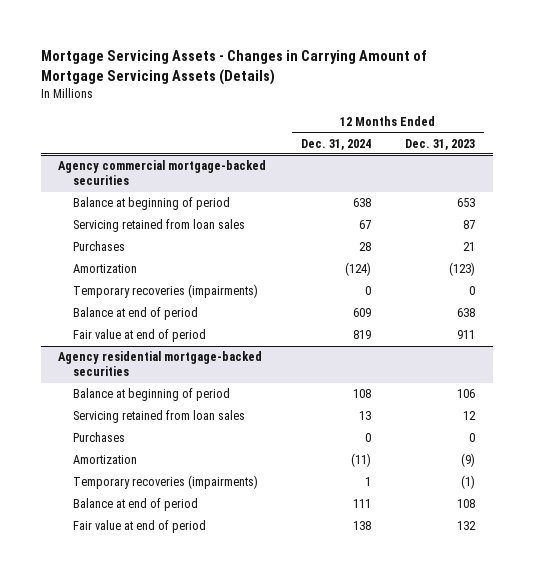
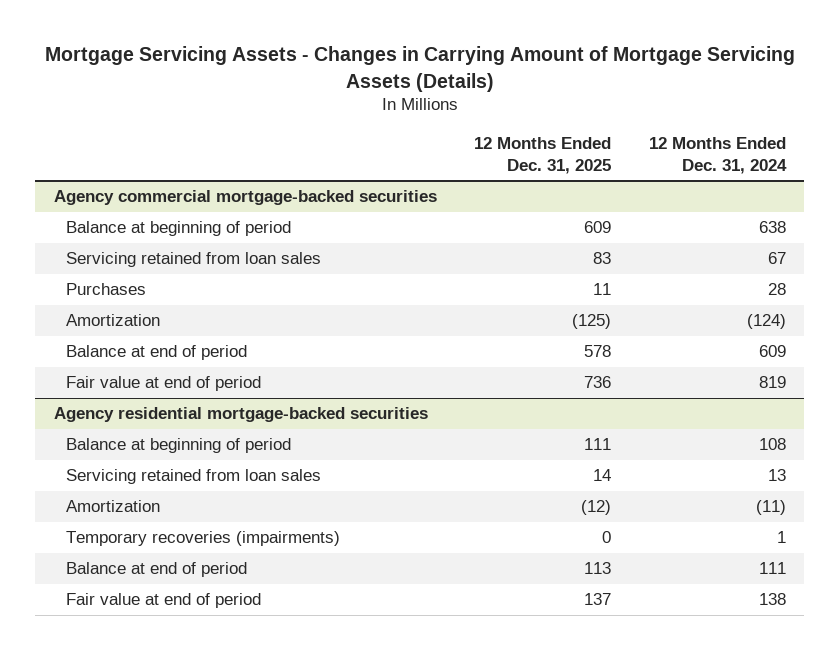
[405,138,476,150] Dec. 31, 2023 -> none
none -> [474,136,612,174] 12 Months Ended Dec. 31, 2025
[72,284,258,299] Temporary recoveries (impairments) -> none
[72,432,125,443] Purchases -> none

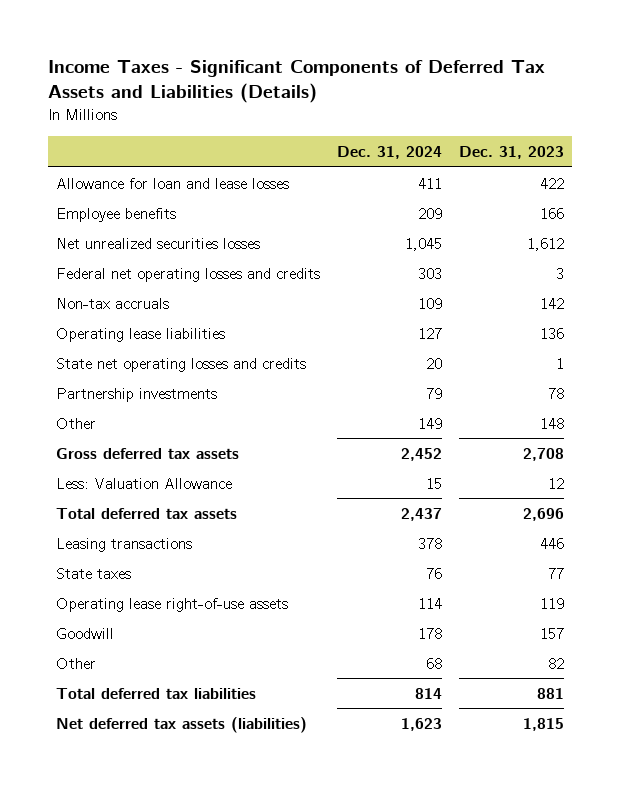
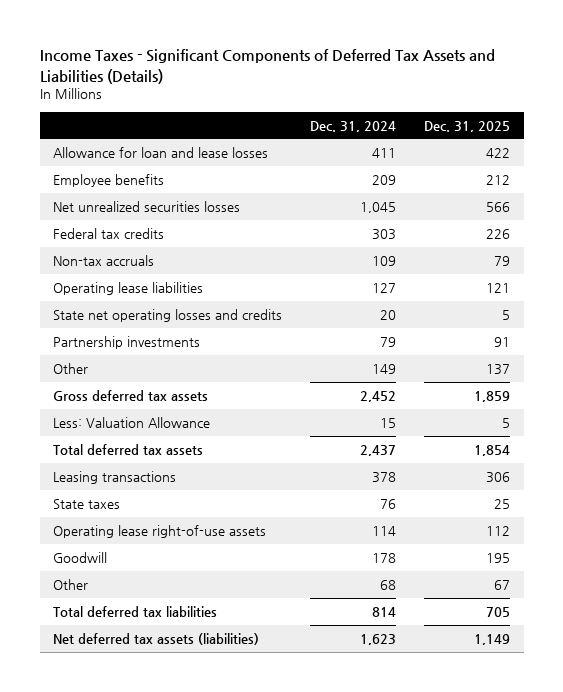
[458,146,564,160] Dec. 31, 2023 -> none
none -> [423,120,510,132] Dec. 31, 2025
[56,267,321,282] Federal net operating losses and credits -> [53,227,165,239] Federal tax credits

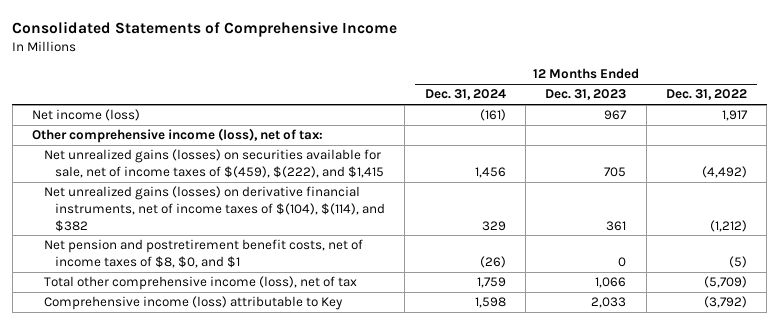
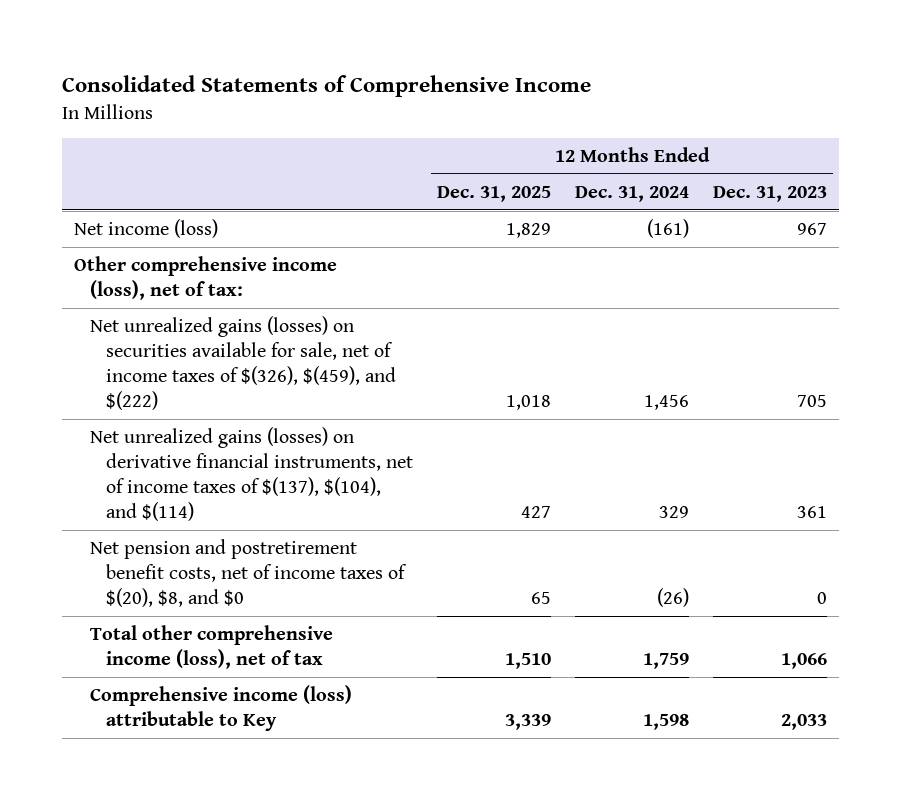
[666,89,748,101] Dec. 31, 2022 -> none
none -> [437,185,552,202] Dec. 31, 2025
[43,149,385,178] Net unrealized gains (losses) on securities available for sale, net of income taxes of $(459), $(222), and $1,415 -> [90,315,397,411] Net unrealized gains (losses) on securities available for sale, net of income taxes of $(326), $(459), and $(222)
[43,186,386,232] Net unrealized gains (losses) on derivative financial instruments, net of income taxes of $(104), $(114), and $382 -> [90,426,414,522] Net unrealized gains (losses) on derivative financial instruments, net of income taxes of $(137), $(104), and $(114)
[43,239,363,268] Net pension and postretirement benefit costs, net of income taxes of $8, $0, and $1 -> [90,538,408,608] Net pension and postretirement benefit costs, net of income taxes of $(20), $8, and $0

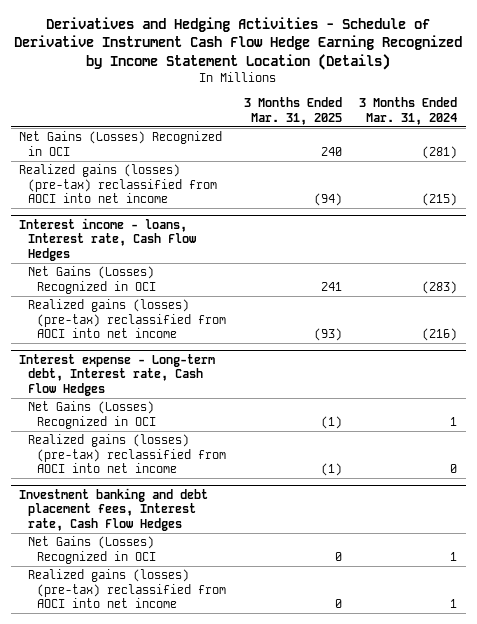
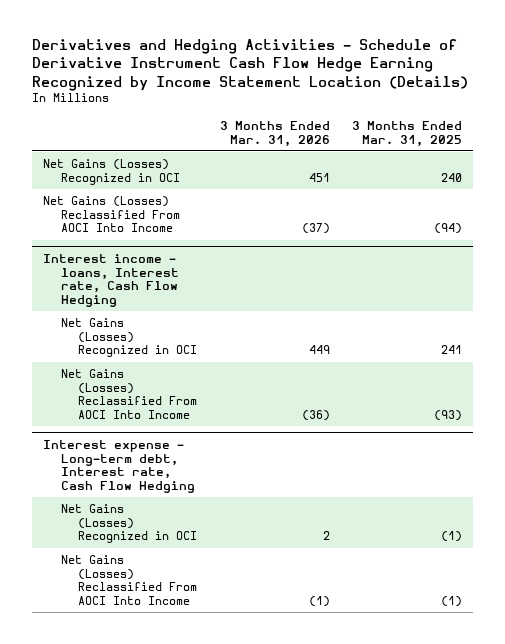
[359,97,458,125] 3 Months Ended Mar. 31, 2024 -> none
none -> [219,120,330,147] 3 Months Ended Mar. 31, 2026
[19,164,218,204] Realized gains (losses) (pre-tax) reclassified from AOCI into net income -> [43,195,180,233] Net Gains (Losses) Reclassified From AOCI Into Income
[19,217,197,261] Interest income - loans, Interest rate, Cash Flow Hedges -> [43,253,179,308] Interest income - loans, Interest rate, Cash Flow Hedging
[28,299,227,339] Realized gains (losses) (pre-tax) reclassified from AOCI into net income -> [60,368,198,420] Net Gains (Losses) Reclassified From AOCI Into Income
[19,353,216,396] Interest expense - Long-term debt, Interest rate, Cash Flow Hedges -> [43,439,195,494] Interest expense - Long-term debt, Interest rate, Cash Flow Hedging
[19,487,209,531] Investment banking and debt placement fees, Interest rate, Cash Flow Hedges -> none
[28,536,157,564] Net Gains (Losses) Recognized in OCI -> none
[28,569,227,609] Realized gains (losses) (pre-tax) reclassified from AOCI into net income -> none
[28,434,227,474] Realized gains (losses) (pre-tax) reclassified from AOCI into net income -> [60,554,198,606] Net Gains (Losses) Reclassified From AOCI Into Income

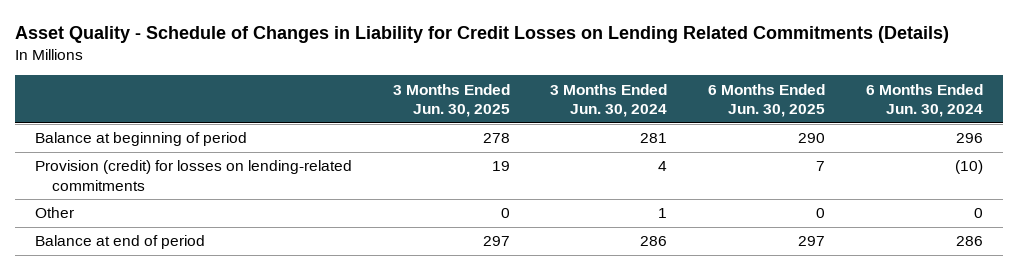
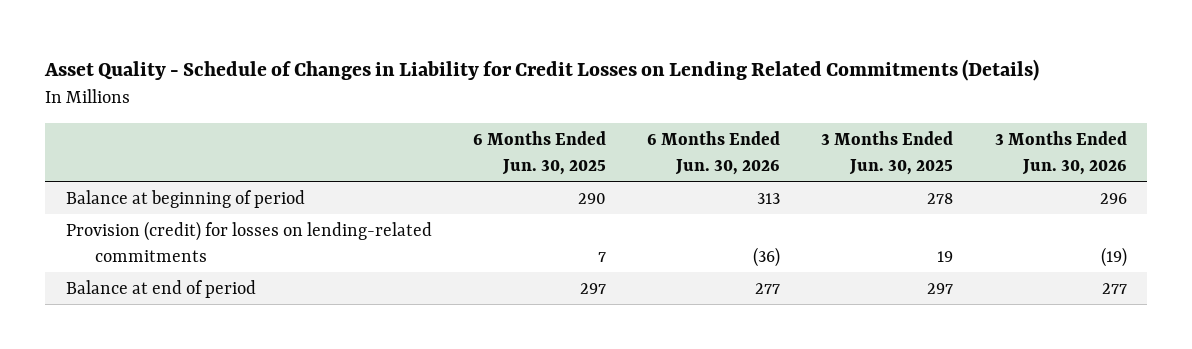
[550,83,668,117] 3 Months Ended Jun. 30, 2024 -> none
[865,83,983,117] 6 Months Ended Jun. 30, 2024 -> none
none -> [647,130,781,175] 6 Months Ended Jun. 30, 2026
none -> [994,130,1127,175] 3 Months Ended Jun. 30, 2026
[35,207,75,219] Other -> none

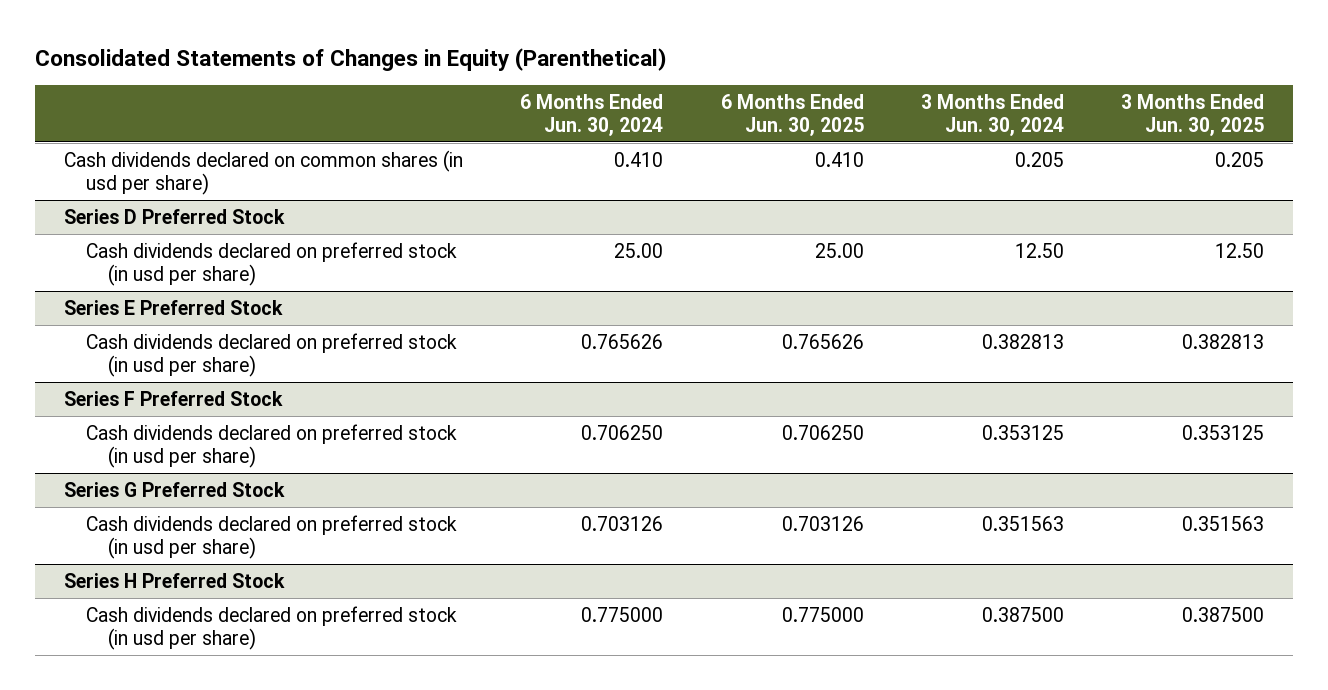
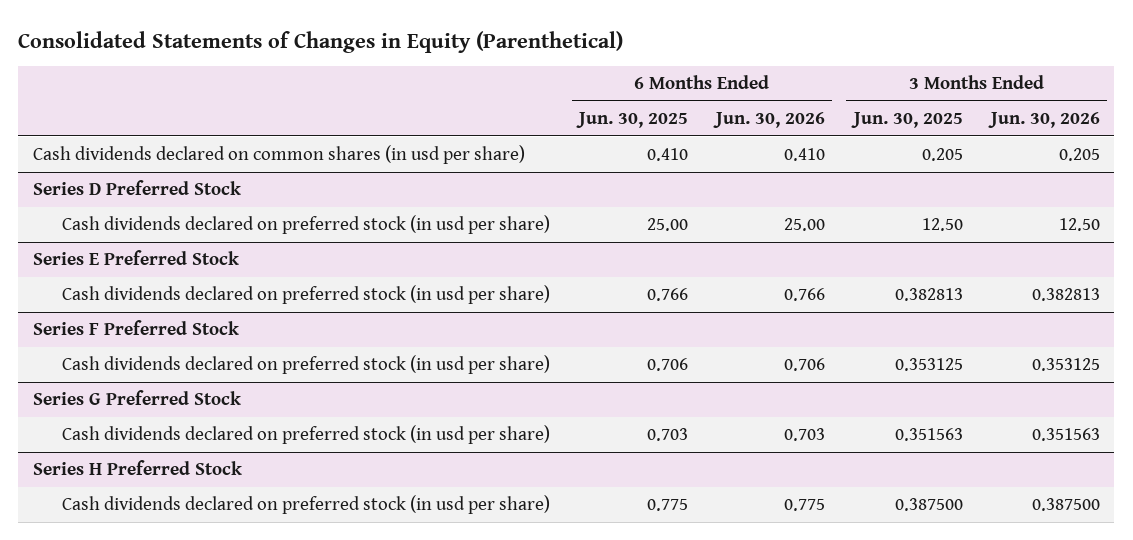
[520,94,664,137] 6 Months Ended Jun. 30, 2024 -> none
[920,94,1064,137] 3 Months Ended Jun. 30, 2024 -> none
none -> [713,112,826,129] Jun. 30, 2026
none -> [988,112,1101,129] Jun. 30, 2026
[781,333,864,349] 0.765626 -> [646,288,688,302] 0.766
[781,424,864,440] 0.706250 -> [646,358,688,372] 0.706
[781,515,864,531] 0.703126 -> [646,428,688,442] 0.703
[781,606,864,622] 0.775000 -> [646,499,688,512] 0.775

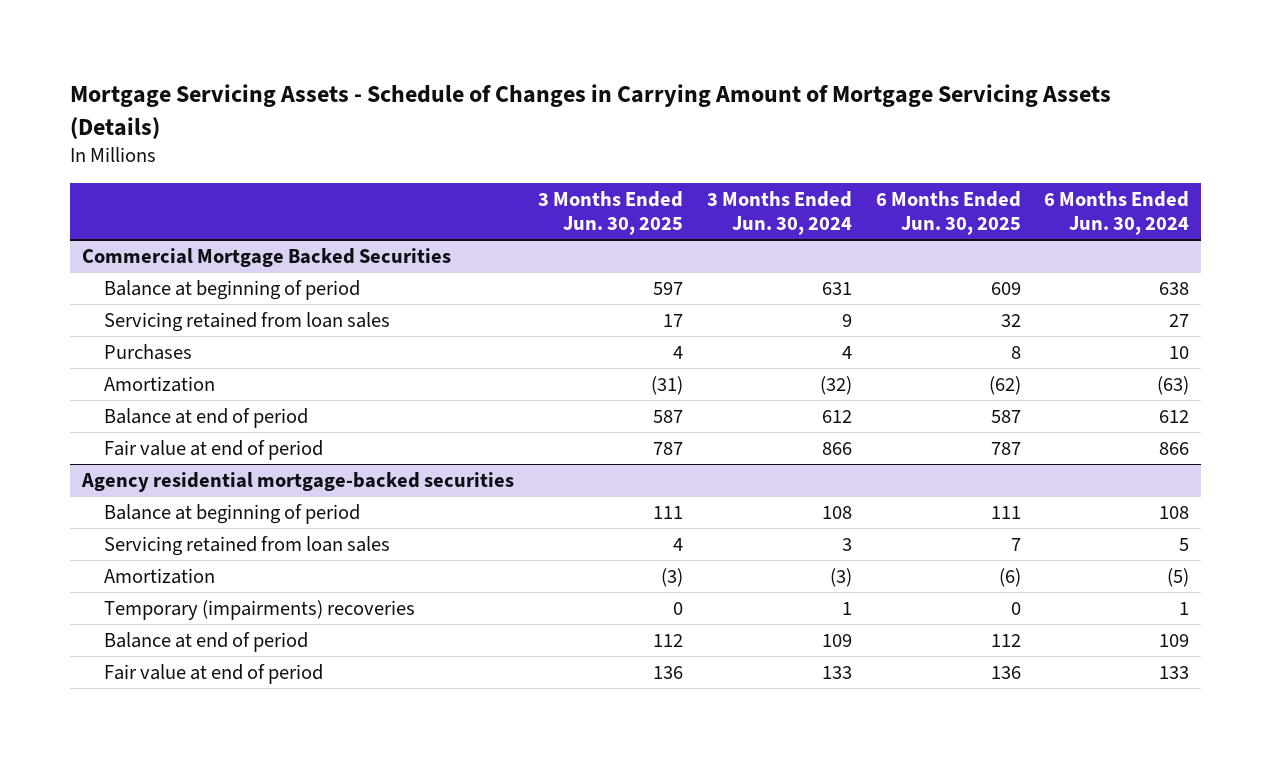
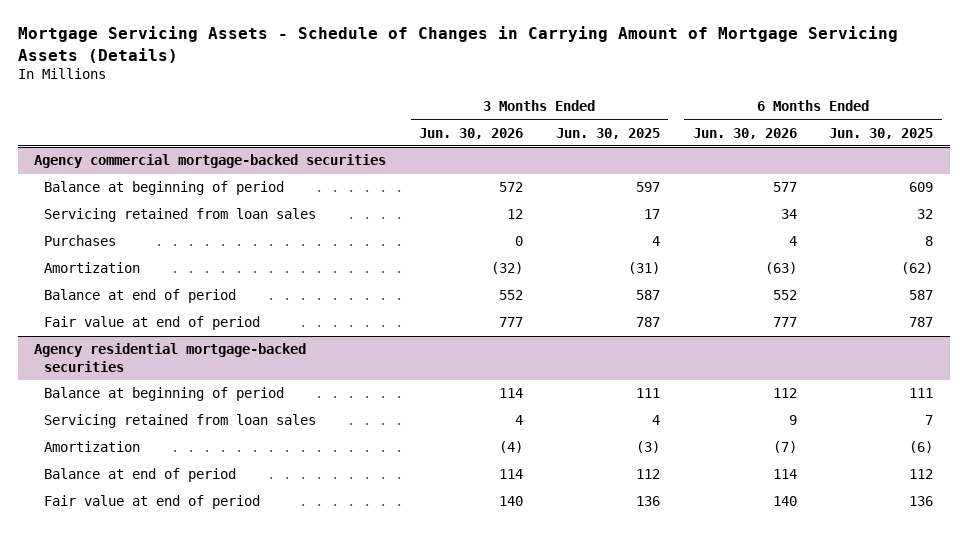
[706,190,852,235] 3 Months Ended Jun. 30, 2024 -> none
[1044,190,1190,235] 6 Months Ended Jun. 30, 2024 -> none
none -> [418,127,523,139] Jun. 30, 2026
none -> [692,127,797,139] Jun. 30, 2026
[82,247,452,267] Commercial Mortgage Backed Securities -> [34,154,387,169] Agency commercial mortgage-backed securities
[104,599,416,620] Temporary (impairments) recoveries -> none

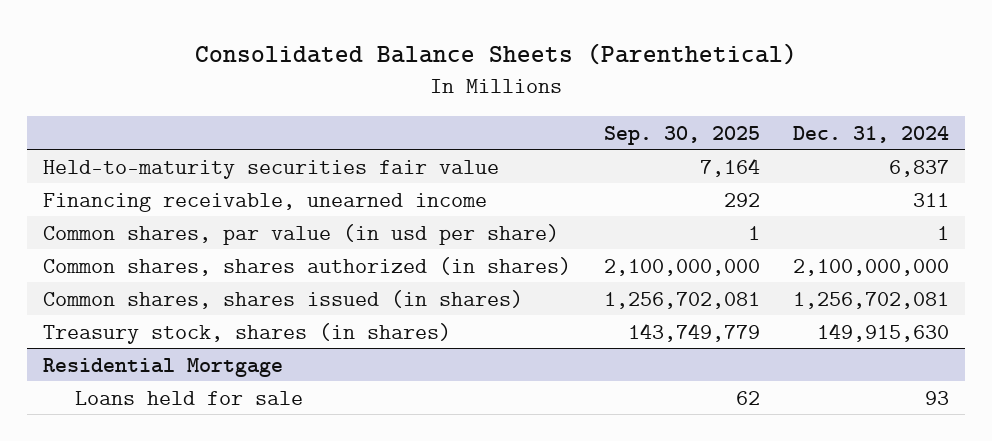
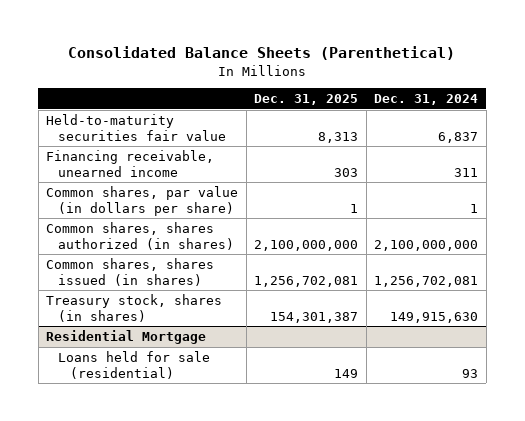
[603,125,760,145] Sep. 30, 2025 -> none
none -> [254,94,359,106] Dec. 31, 2025
[43,223,560,245] Common shares, par value (in usd per share) -> [46,185,239,216] Common shares, par value (in dollars per share)
[74,390,303,405] Loans held for sale -> [57,350,210,379] Loans held for sale (residential)

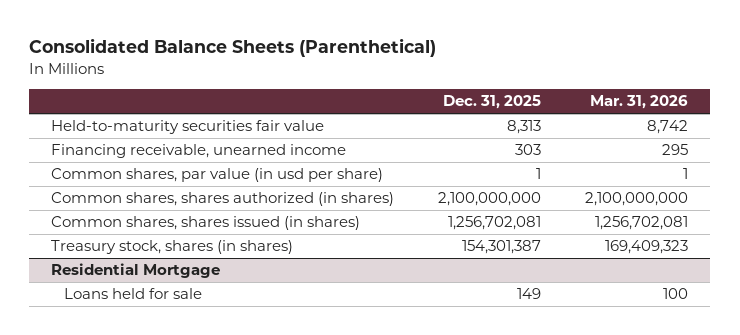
[374,94,479,106] Dec. 31, 2024 -> none
none -> [590,95,689,110] Mar. 31, 2026
[46,185,239,216] Common shares, par value (in dollars per share) -> [51,168,384,183] Common shares, par value (in usd per share)
[57,350,210,379] Loans held for sale (residential) -> [64,288,203,300] Loans held for sale

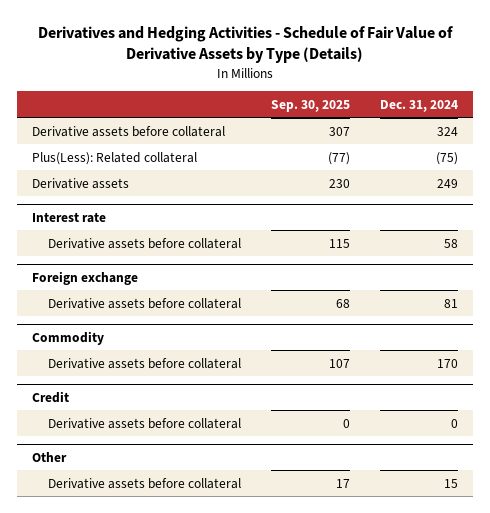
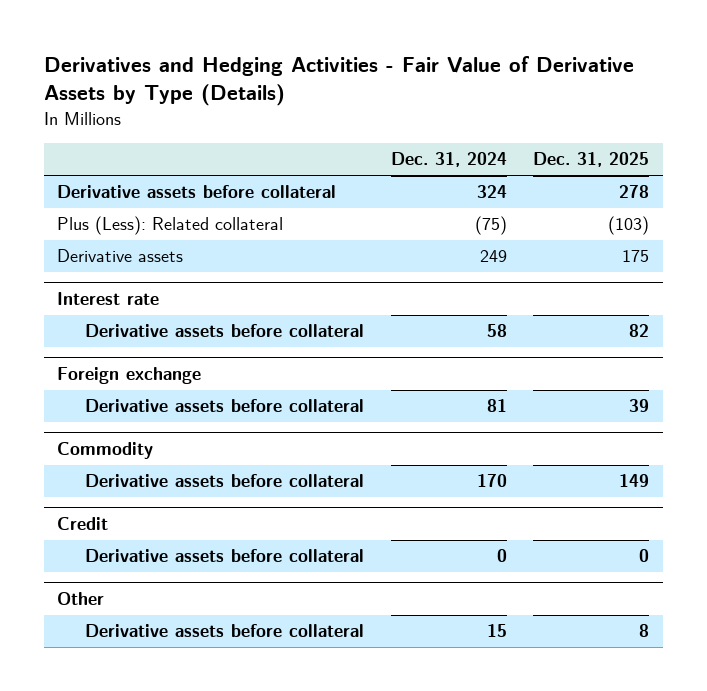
[37,25,453,64] Derivatives and Hedging Activities - Schedule of Fair Value of Derivative Assets by Type (Details) -> [44,56,635,107] Derivatives and Hedging Activities - Fair Value of Derivative Assets by Type (Details)
[270,99,350,112] Sep. 30, 2025 -> none
none -> [533,152,650,168] Dec. 31, 2025
[31,151,197,165] Plus(Less): Related collateral -> [57,216,284,236] Plus (Less): Related collateral

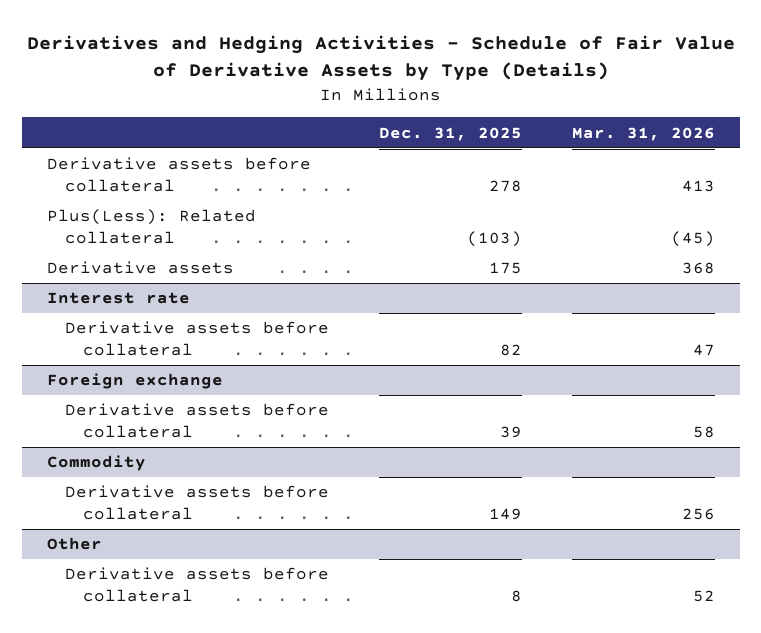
[44,56,635,107] Derivatives and Hedging Activities - Fair Value of Derivative Assets by Type (Details) -> [26,34,735,82] Derivatives and Hedging Activities - Schedule of Fair Value of Derivative Assets by Type (Details)
[390,152,507,168] Dec. 31, 2024 -> none
none -> [571,126,715,141] Mar. 31, 2026
[57,216,284,236] Plus (Less): Related collateral -> [46,209,256,244] Plus(Less): Related collateral
[57,516,109,530] Credit -> none
[84,549,364,563] Derivative assets before collateral -> none

